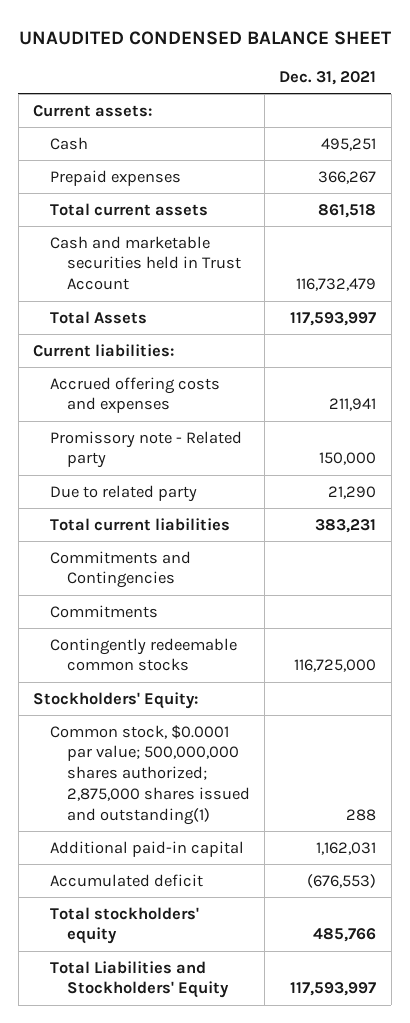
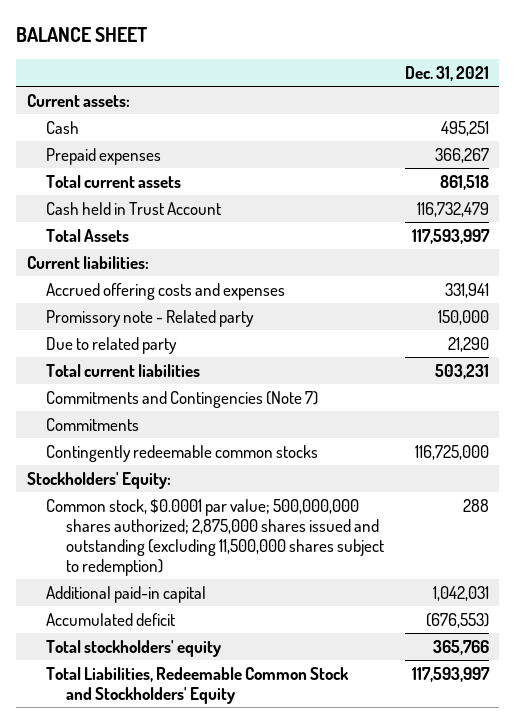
[18,30,391,45] UNAUDITED CONDENSED BALANCE SHEET -> [16,27,149,43] BALANCE SHEET
[49,235,241,291] Cash and marketable securities held in Trust Account -> [46,201,222,215] Cash held in Trust Account
[329,398,377,412] 211,941 -> [444,282,489,298] 331,941
[315,518,377,533] 383,231 -> [434,363,489,379] 503,231
[49,550,191,589] Commitments and Contingencies -> [46,390,319,408] Commitments and Contingencies (Note 7)
[49,724,250,825] Common stock, $0.0001 par value; 500,000,000 shares authorized; 2,875,000 shares issued and outstanding(1) -> [46,498,385,576] Common stock, $0.0001 par value; 500,000,000 shares authorized; 2,875,000 shares issued and outstanding (excluding 11,500,000 shares subject to redemption)
[316,841,377,855] 1,162,031 -> [432,585,489,601] 1,042,031
[313,928,377,943] 485,766 -> [432,639,489,655] 365,766
[49,960,229,999] Total Liabilities and Stockholders' Equity -> [46,666,350,704] Total Liabilities, Redeemable Common Stock and Stockholders' Equity

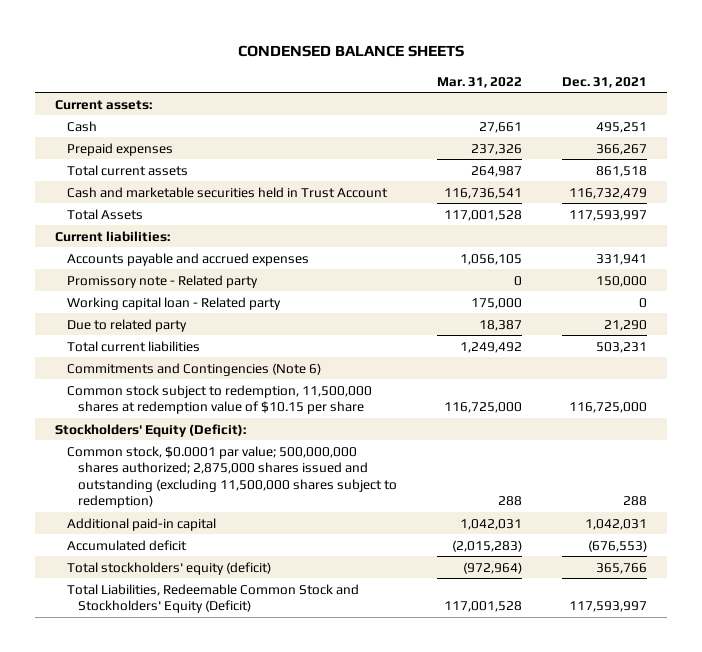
[16,27,149,43] BALANCE SHEET -> [238,45,465,58] CONDENSED BALANCE SHEETS
none -> [437,76,523,88] Mar. 31, 2022
[46,201,222,215] Cash held in Trust Account -> [66,186,388,198] Cash and marketable securities held in Trust Account
[46,282,286,300] Accrued offering costs and expenses -> [66,252,309,266] Accounts payable and accrued expenses
none -> [66,296,281,310] Working capital loan - Related party
[46,417,140,431] Commitments -> none
[46,390,319,408] Commitments and Contingencies (Note 7) -> [66,362,321,376] Commitments and Contingencies (Note 6)
[46,444,319,462] Contingently redeemable common stocks -> [66,384,372,415] Common stock subject to redemption, 11,500,000 shares at redemption value of $10.15 per share
[26,471,171,489] Stockholders' Equity: -> [55,423,247,437] Stockholders' Equity (Deficit):
[46,639,222,657] Total stockholders' equity -> [66,561,271,575] Total stockholders' equity (deficit)
[46,666,350,704] Total Liabilities, Redeemable Common Stock and Stockholders' Equity -> [66,583,359,614] Total Liabilities, Redeemable Common Stock and Stockholders' Equity (Deficit)

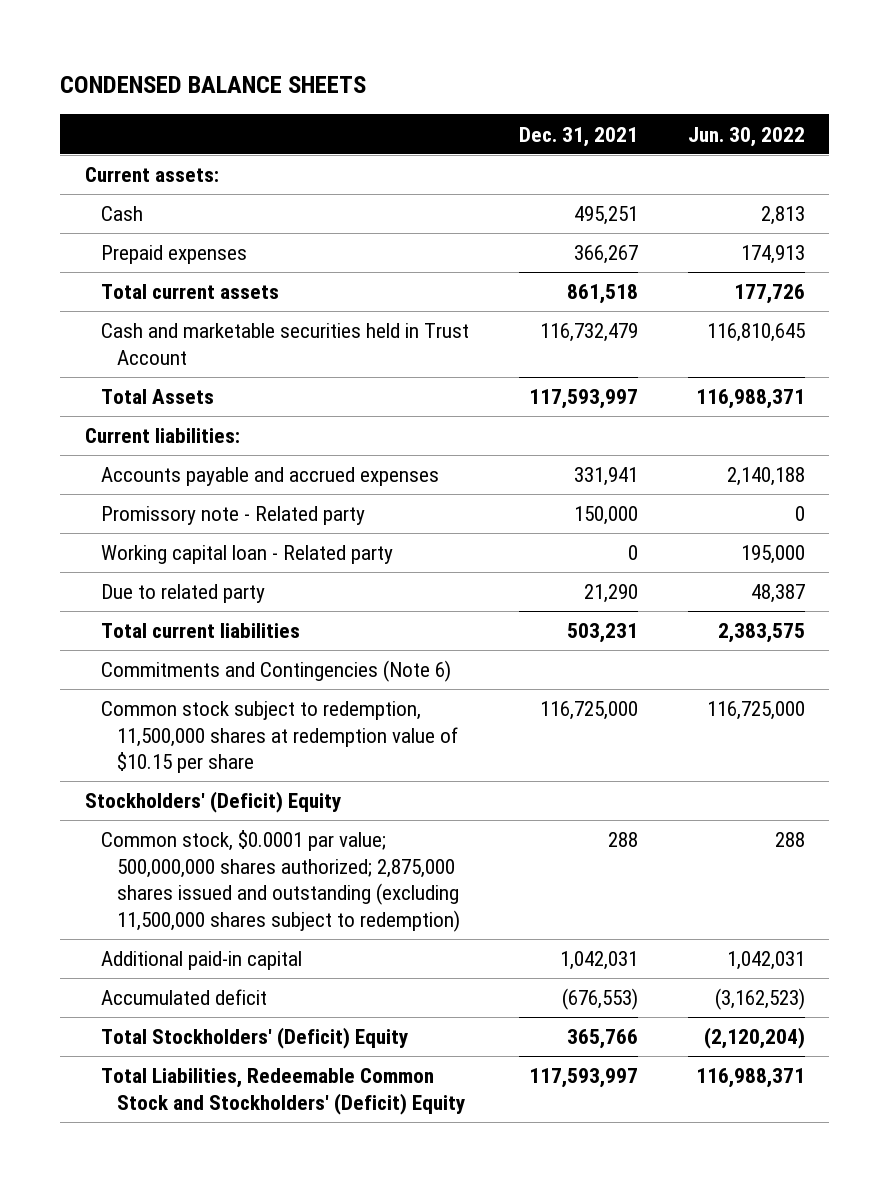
[437,76,523,88] Mar. 31, 2022 -> none
none -> [687,126,805,147] Jun. 30, 2022
[55,423,247,437] Stockholders' Equity (Deficit): -> [85,791,342,814] Stockholders' (Deficit) Equity
[66,561,271,575] Total stockholders' equity (deficit) -> [101,1027,409,1050] Total Stockholders' (Deficit) Equity
[66,583,359,614] Total Liabilities, Redeemable Common Stock and Stockholders' Equity (Deficit) -> [101,1068,465,1115] Total Liabilities, Redeemable Common Stock and Stockholders' (Deficit) Equity

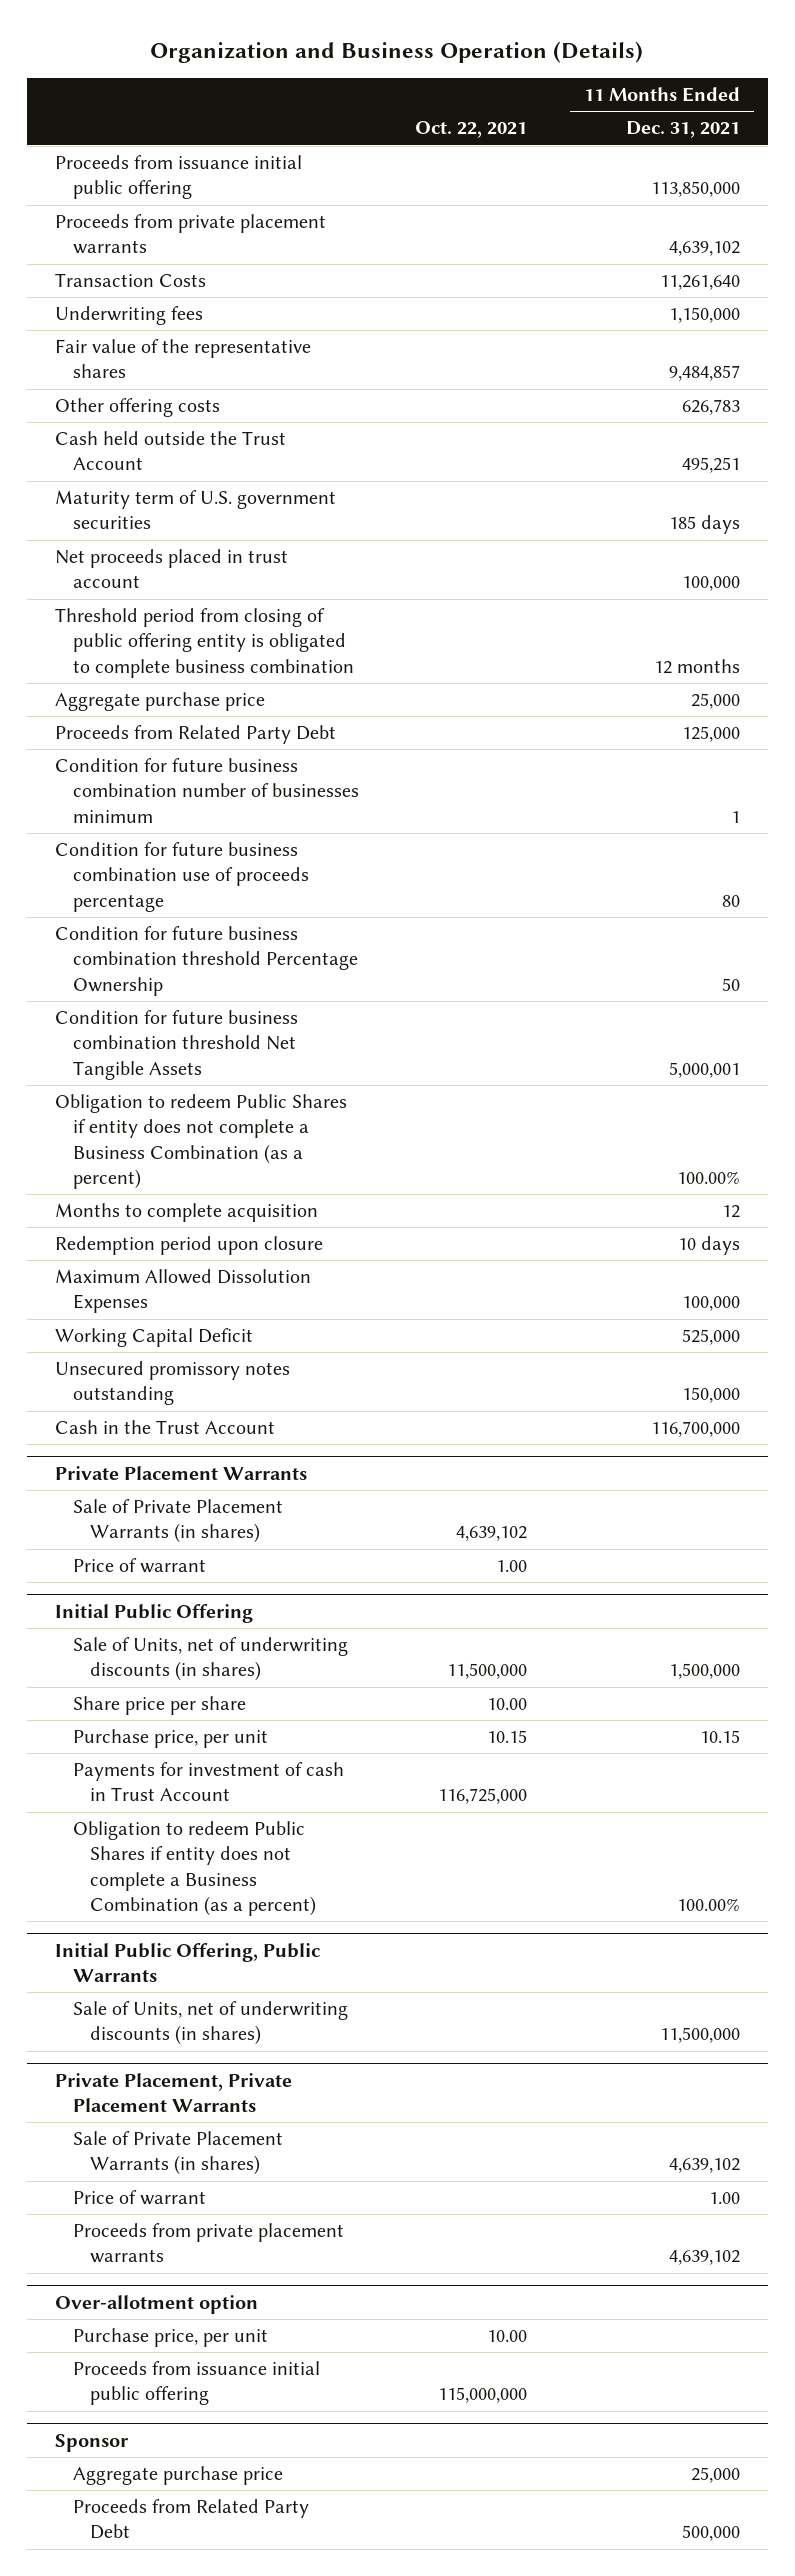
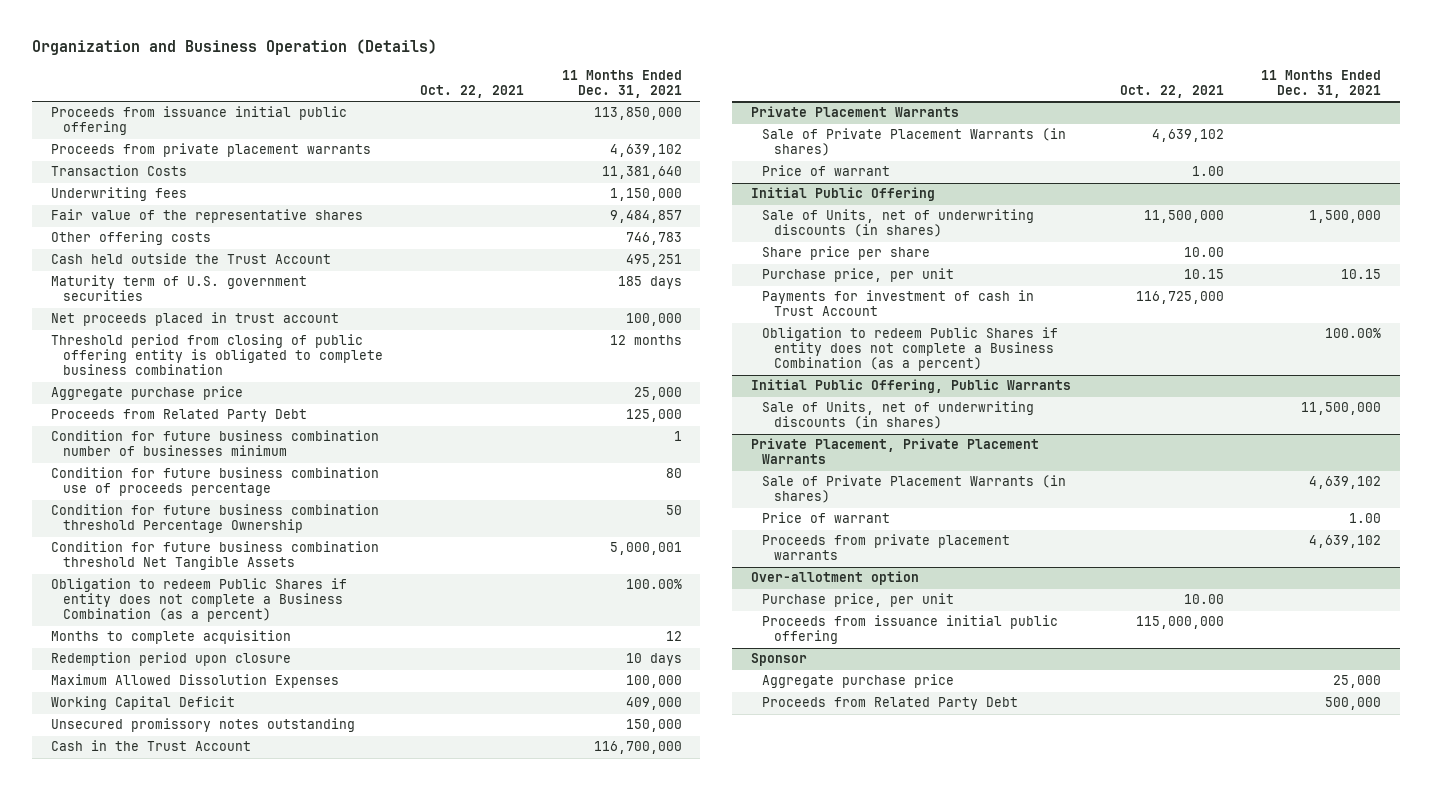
[659,275,740,291] 11,261,640 -> [601,166,682,180] 11,381,640
[681,399,740,416] 626,783 -> [625,232,682,246] 746,783
[681,1329,740,1346] 525,000 -> [625,697,682,711] 409,000

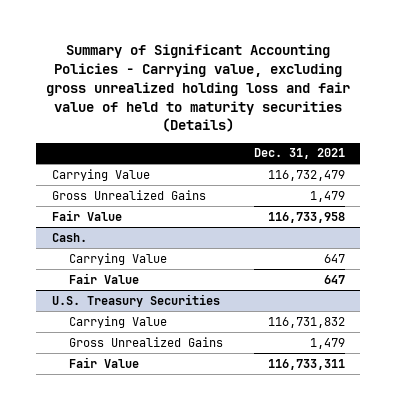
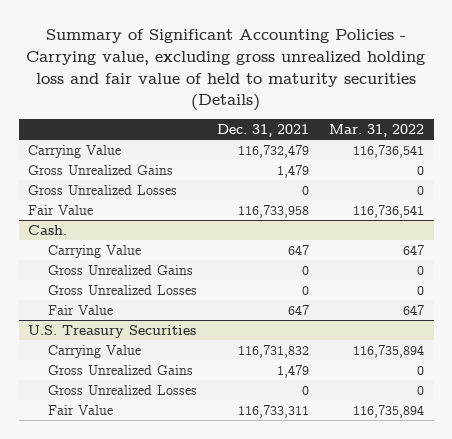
none -> [328,124,424,138] Mar. 31, 2022
none -> [28,184,178,195] Gross Unrealized Losses
none -> [48,264,194,275] Gross Unrealized Gains
none -> [48,284,198,295] Gross Unrealized Losses
none -> [48,384,198,395] Gross Unrealized Losses

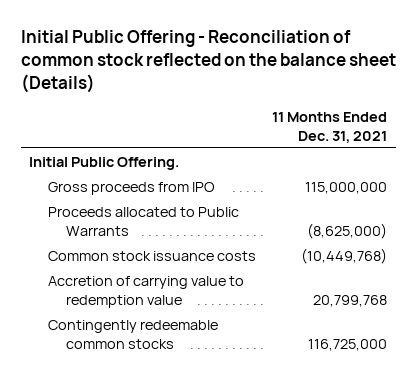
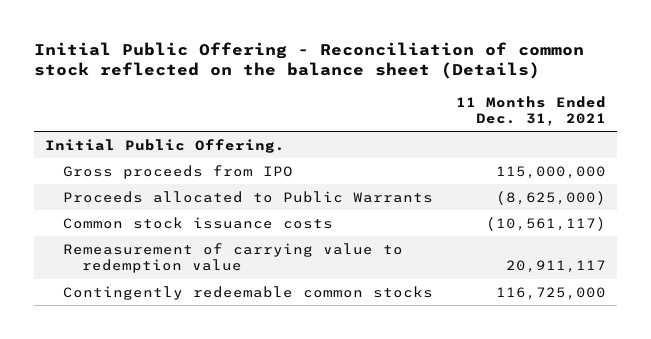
[301,247,388,264] (10,449,768) -> [485,216,606,231] (10,561,117)
[47,275,244,308] Accretion of carrying value to redemption value -> [63,242,404,274] Remeasurement of carrying value to redemption value
[313,294,388,307] 20,799,768 -> [505,260,606,274] 20,911,117

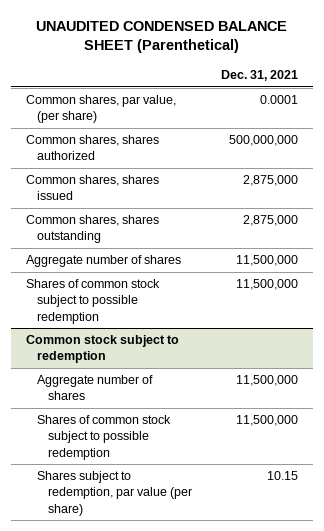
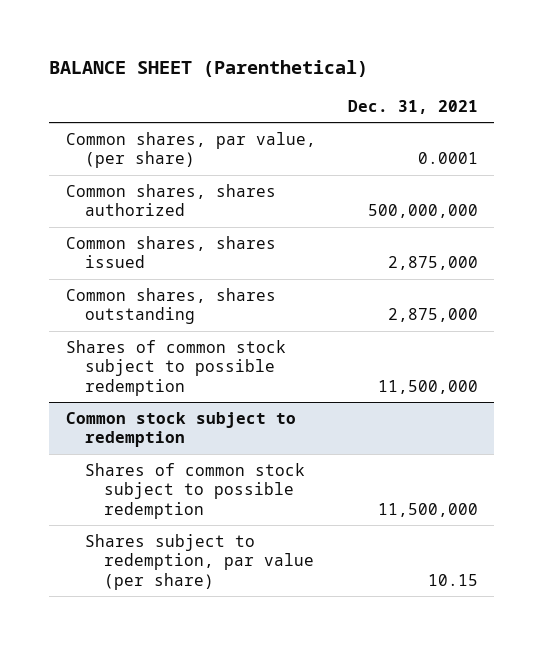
[35,20,287,54] UNAUDITED CONDENSED BALANCE SHEET (Parenthetical) -> [49,60,369,78] BALANCE SHEET (Parenthetical)
[25,255,181,268] Aggregate number of shares -> none
[36,375,153,401] Aggregate number of shares -> none

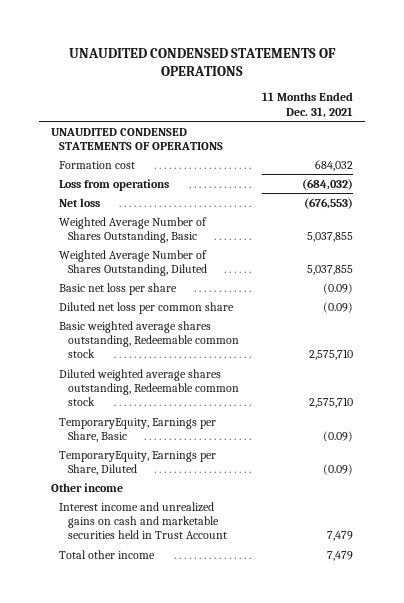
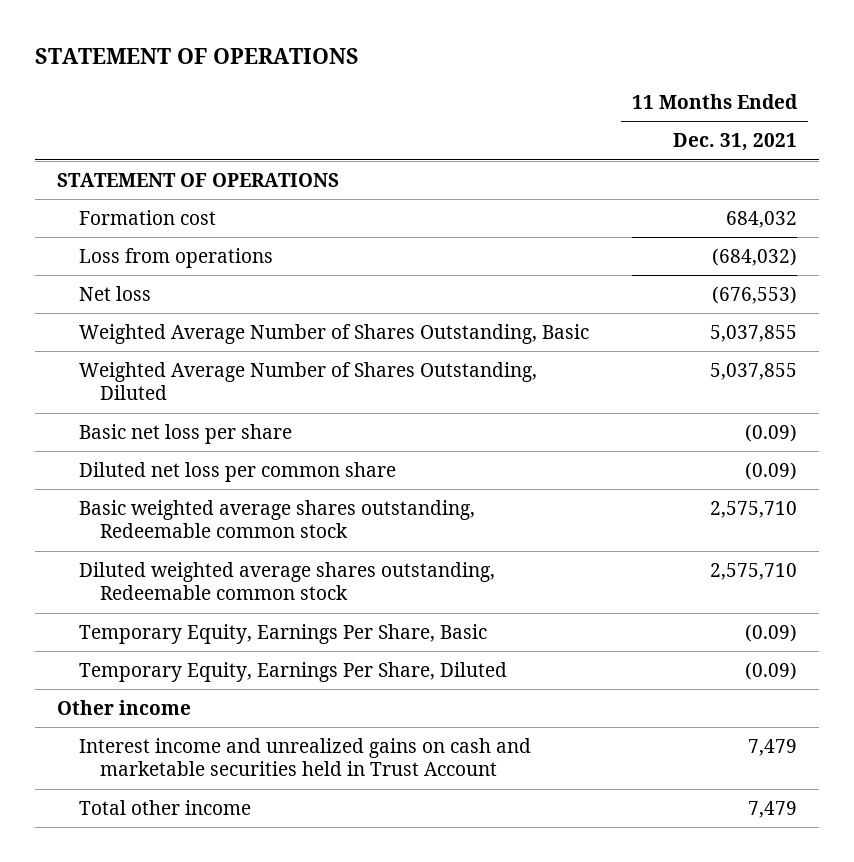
[69,47,337,76] UNAUDITED CONDENSED STATEMENTS OF OPERATIONS -> [35,48,360,65] STATEMENT OF OPERATIONS
[50,127,224,150] UNAUDITED CONDENSED STATEMENTS OF OPERATIONS -> [57,172,340,187] STATEMENT OF OPERATIONS
[59,417,217,442] TemporaryEquity, Earnings per Share, Basic -> [78,623,487,644] Temporary Equity, Earnings Per Share, Basic
[59,450,217,475] TemporaryEquity, Earnings per Share, Diluted -> [78,661,507,682] Temporary Equity, Earnings Per Share, Diluted

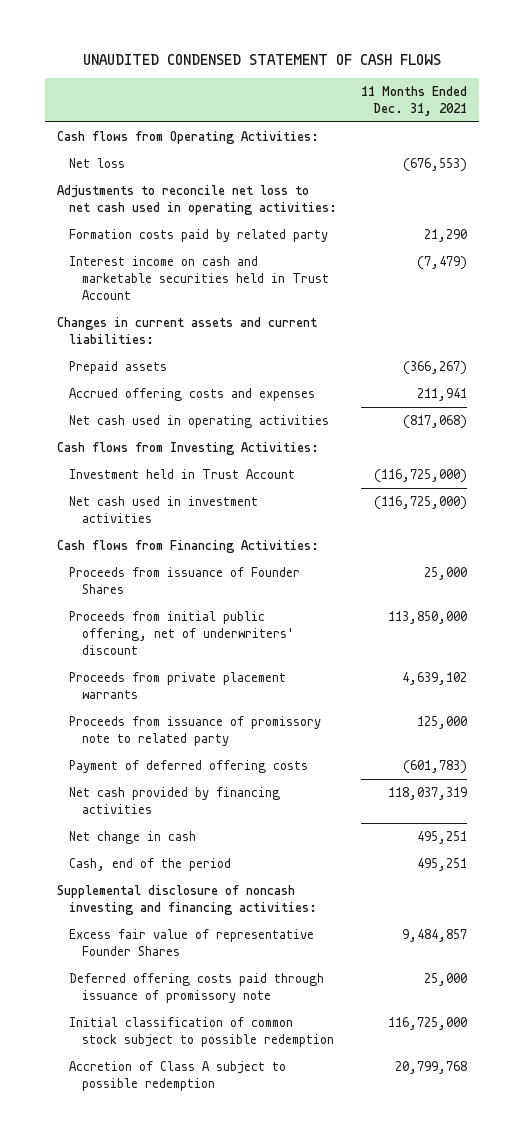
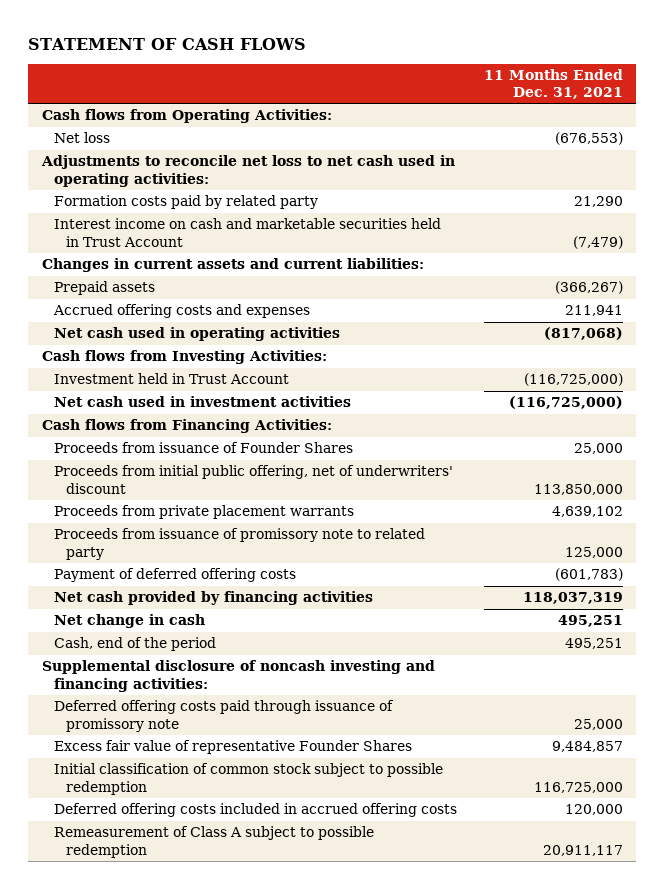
[82,54,441,66] UNAUDITED CONDENSED STATEMENT OF CASH FLOWS -> [28,37,307,50] STATEMENT OF CASH FLOWS
[69,928,315,956] Excess fair value of representative Founder Shares -> [53,740,412,755] Excess fair value of representative Founder Shares
none -> [53,803,457,818] Deferred offering costs included in accrued offering costs
[69,1060,287,1091] Accretion of Class A subject to possible redemption -> [53,826,374,858] Remeasurement of Class A subject to possible redemption
[394,1060,467,1074] 20,799,768 -> [542,844,623,856] 20,911,117

